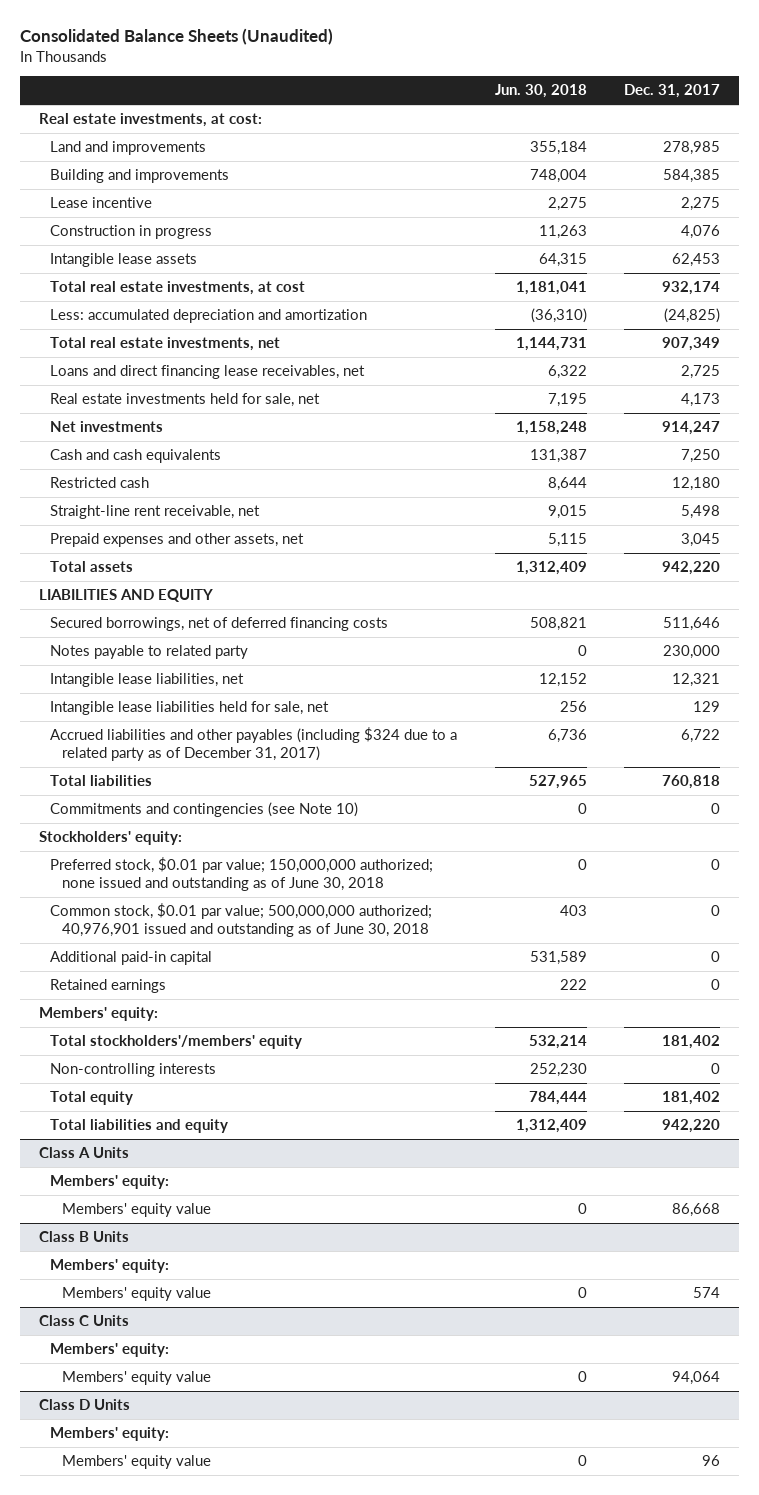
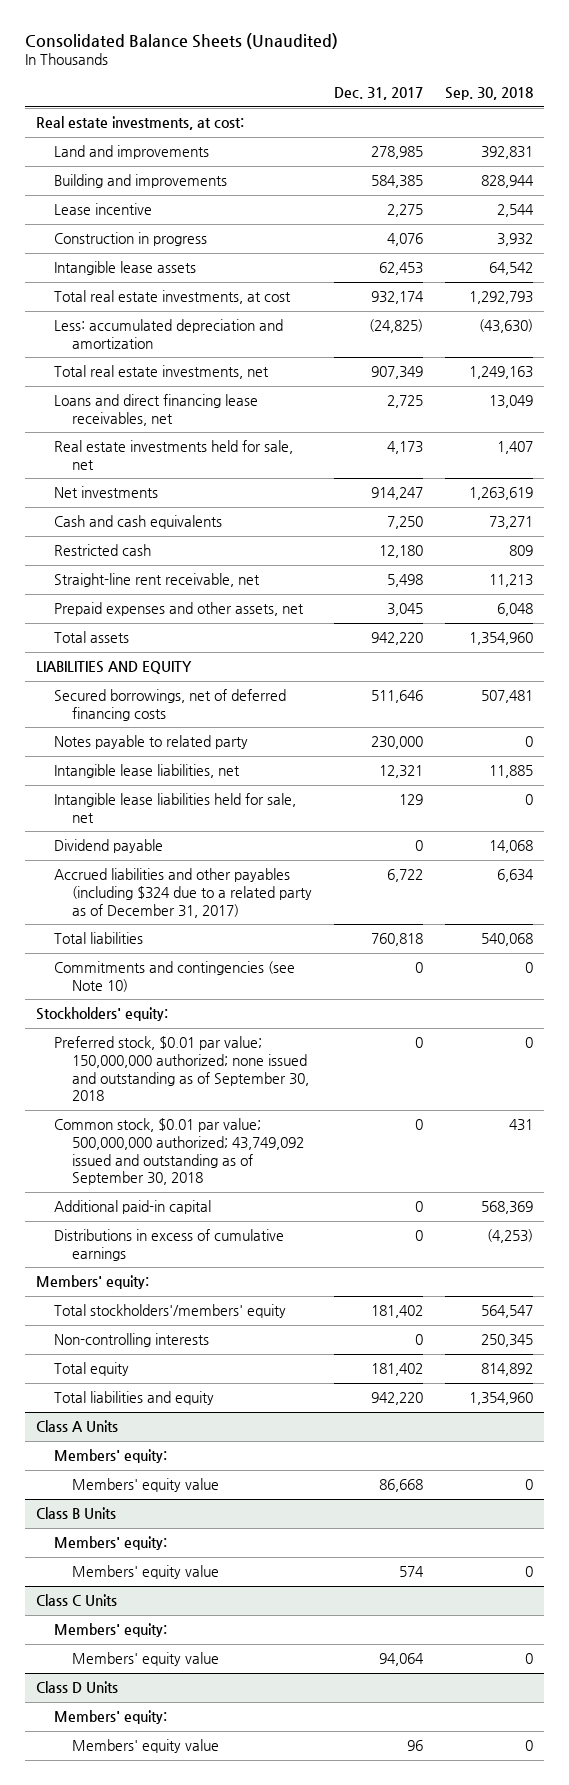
[494,84,587,99] Jun. 30, 2018 -> none
none -> [445,87,534,101] Sep. 30, 2018
none -> [53,839,163,854] Dividend payable
[50,857,434,891] Preferred stock, $0.01 par value; 150,000,000 authorized; none issued and outstanding as of June 30, 2018 -> [53,1036,310,1102] Preferred stock, $0.01 par value; 150,000,000 authorized; none issued and outstanding as of September 30, 2018
[50,903,433,937] Common stock, $0.01 par value; 500,000,000 authorized; 40,976,901 issued and outstanding as of June 30, 2018 -> [53,1118,305,1186] Common stock, $0.01 par value; 500,000,000 authorized; 43,749,092 issued and outstanding as of September 30, 2018
[50,979,167,994] Retained earnings -> [53,1229,284,1261] Distributions in excess of cumulative earnings

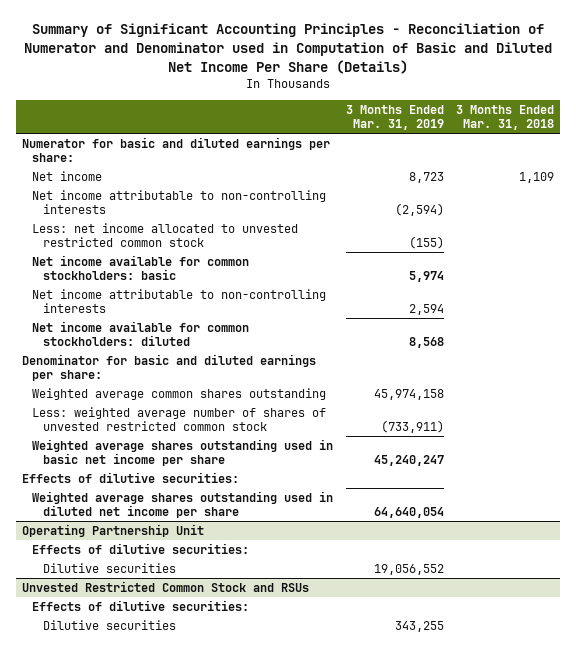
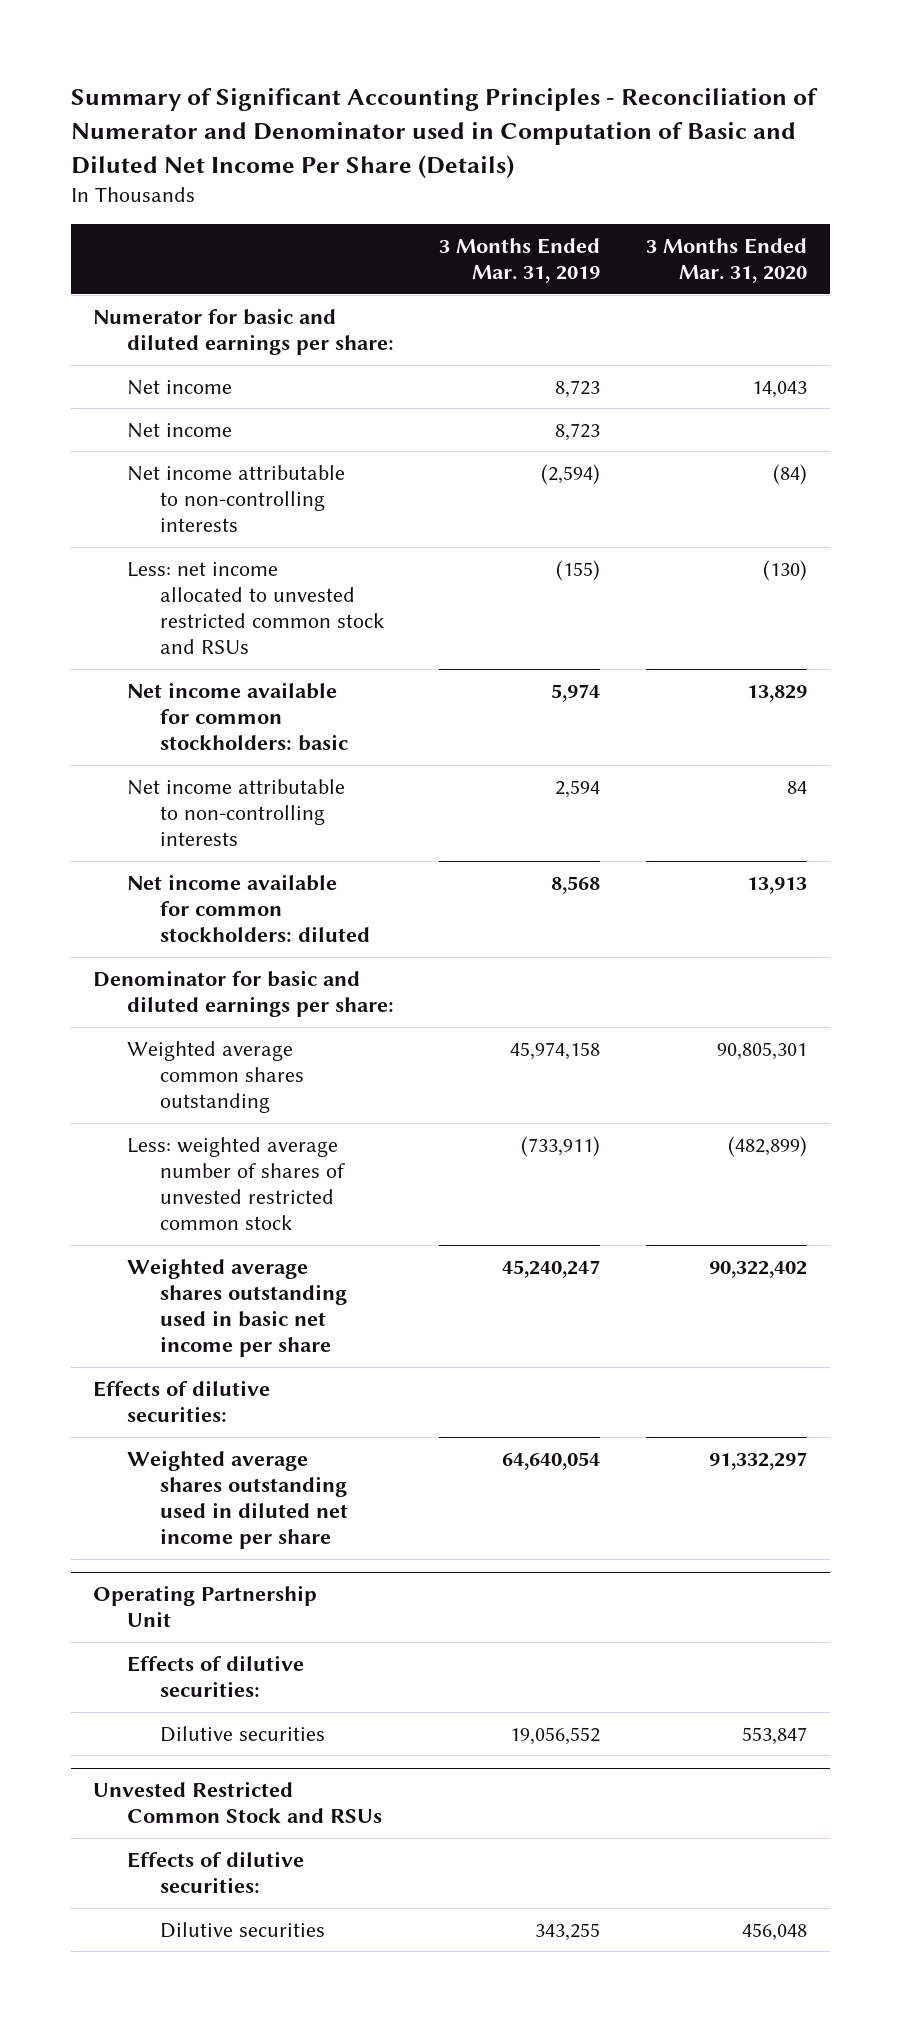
[456,104,555,130] 3 Months Ended Mar. 31, 2018 -> none
none -> [645,237,807,284] 3 Months Ended Mar. 31, 2020
none -> [126,422,232,438] Net income
[32,222,299,247] Less: net income allocated to unvested restricted common stock -> [126,561,384,655] Less: net income allocated to unvested restricted common stock and RSUs

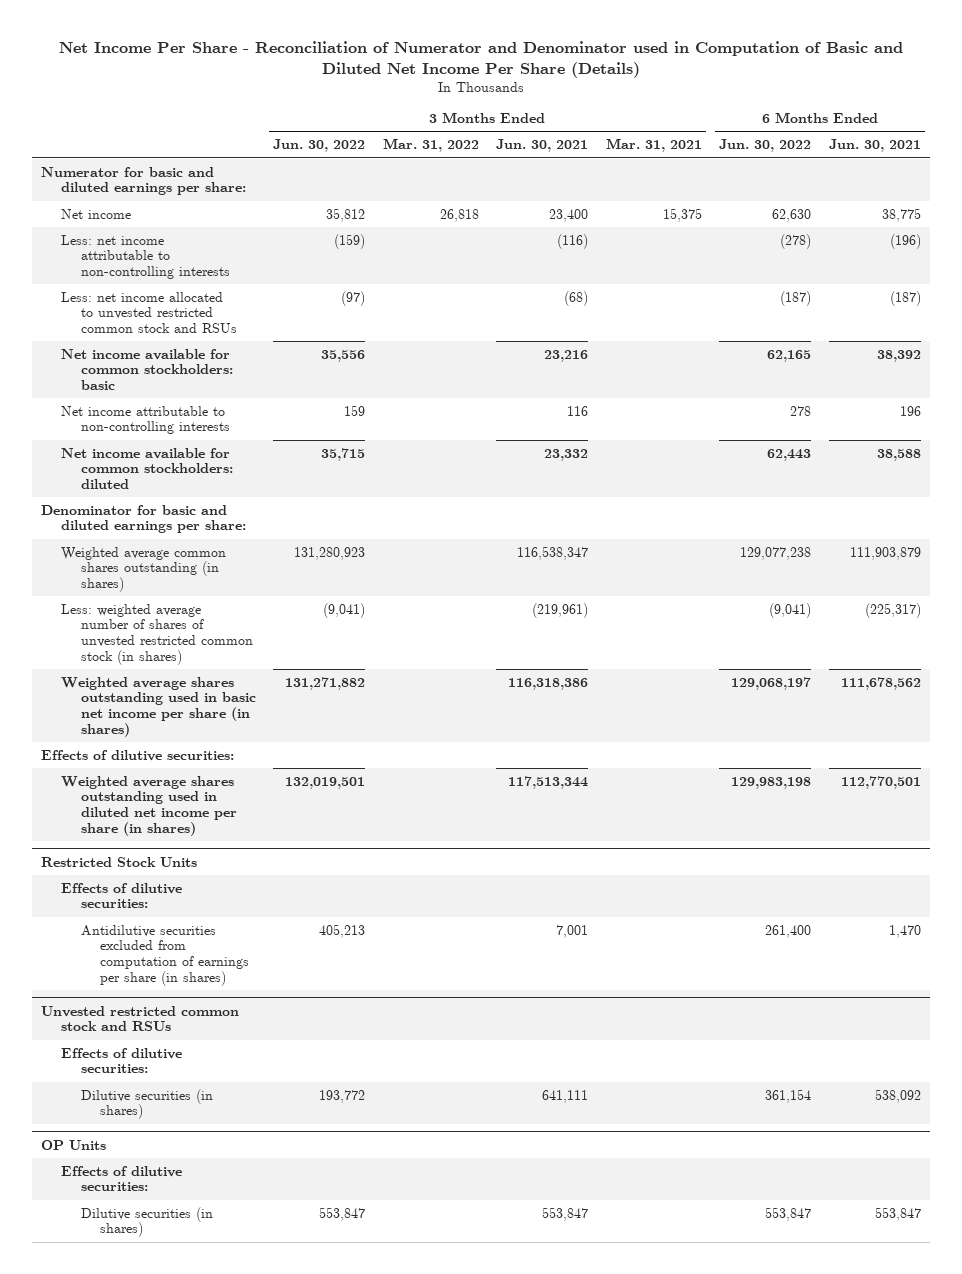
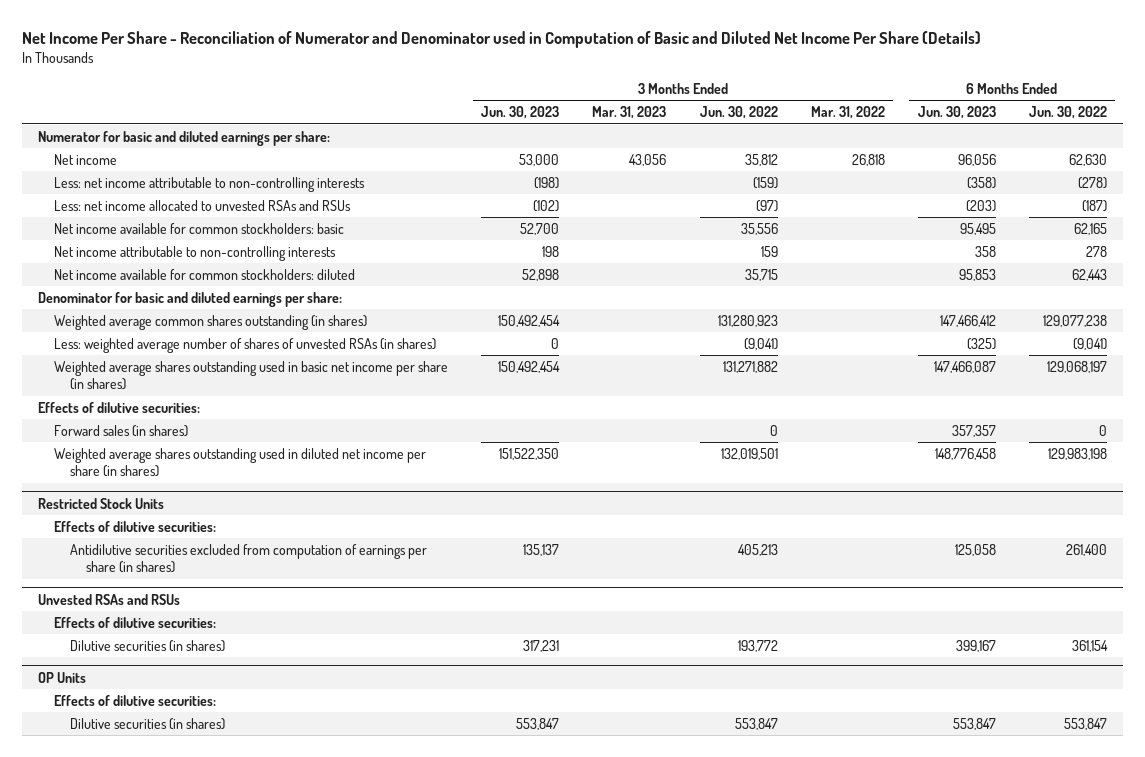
[496,139,589,153] Jun. 30, 2021 -> none
[605,138,702,153] Mar. 31, 2021 -> none
[828,139,921,153] Jun. 30, 2021 -> none
none -> [481,106,560,120] Jun. 30, 2023
none -> [592,106,667,120] Mar. 31, 2023
none -> [917,106,996,120] Jun. 30, 2023
[60,291,237,334] Less: net income allocated to unvested restricted common stock and RSUs -> [54,199,352,211] Less: net income allocated to unvested RSAs and RSUs
[60,603,253,665] Less: weighted average number of shares of unvested restricted common stock (in shares) -> [54,337,437,353] Less: weighted average number of shares of unvested RSAs (in shares)
none -> [54,424,189,437] Forward sales (in shares)
[41,1005,240,1032] Unvested restricted common stock and RSUs -> none
none -> [38,593,181,605] Unvested RSAs and RSUs

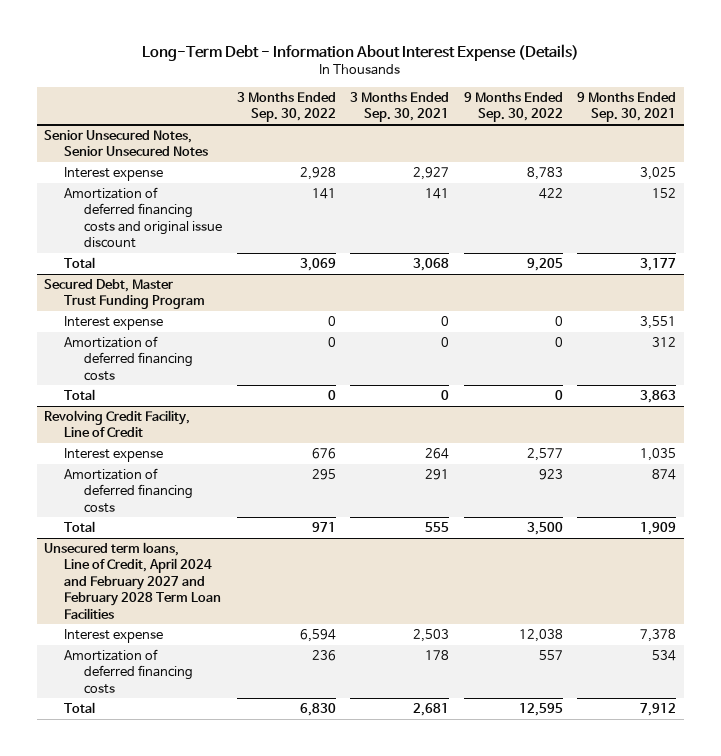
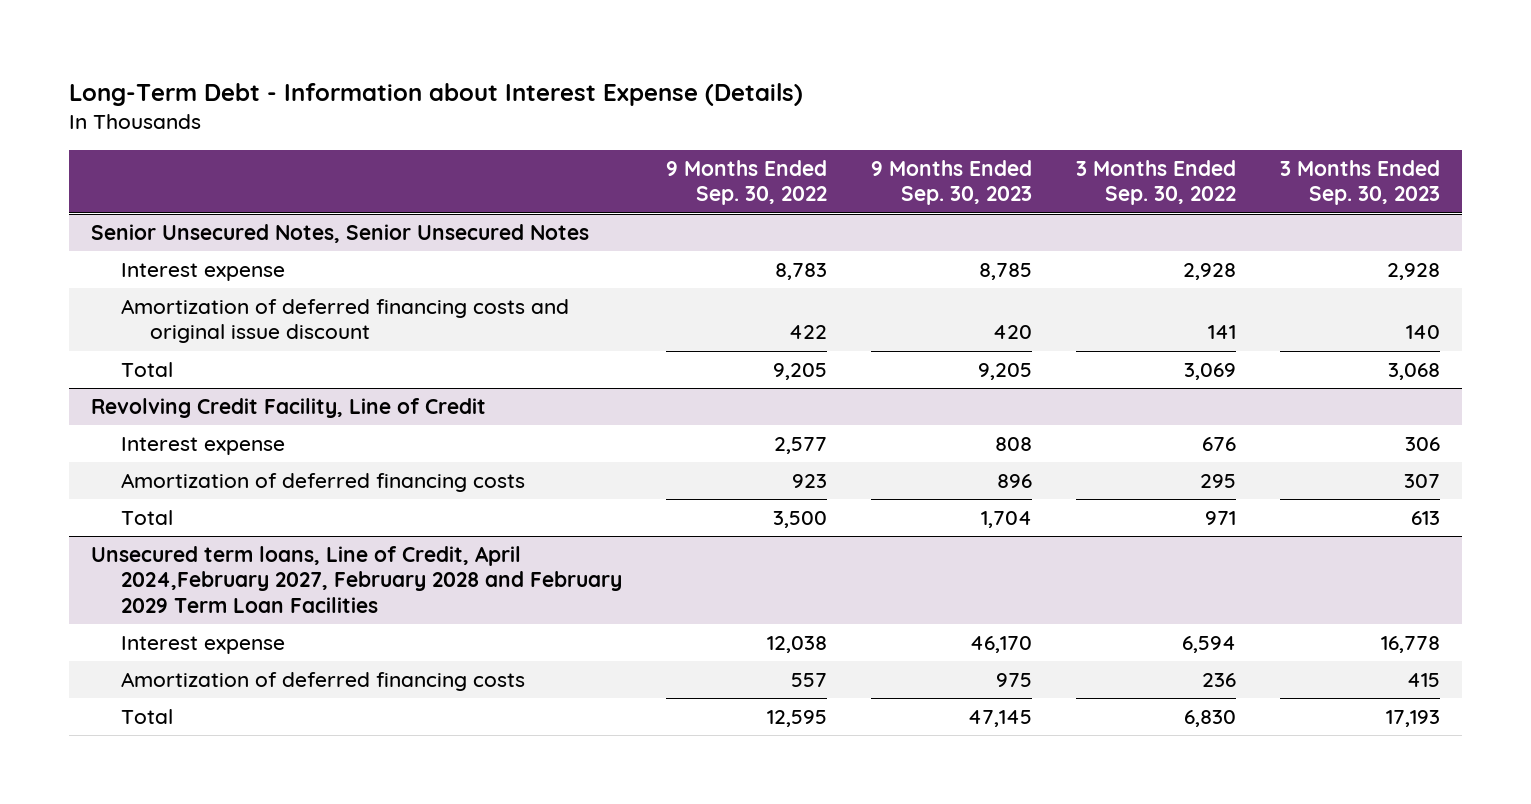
[142,44,580,62] Long-Term Debt - Information About Interest Expense (Details) -> [68,83,803,107] Long-Term Debt - Information about Interest Expense (Details)
[350,92,450,123] 3 Months Ended Sep. 30, 2021 -> none
[577,92,677,123] 9 Months Ended Sep. 30, 2021 -> none
none -> [870,160,1032,206] 9 Months Ended Sep. 30, 2023
none -> [1280,160,1441,206] 3 Months Ended Sep. 30, 2023
[44,278,206,310] Secured Debt, Master Trust Funding Program -> none
[64,315,164,330] Interest expense -> none
[64,335,193,381] Amortization of deferred financing costs -> none
[64,388,96,400] Total -> none
[44,541,222,619] Unsecured term loans, Line of Credit, April 2024 and February 2027 and February 2028 Term Loan Facilities -> [91,546,622,613] Unsecured term loans, Line of Credit, April 2024,February 2027, February 2028 and February 2029 Term Loan Facilities

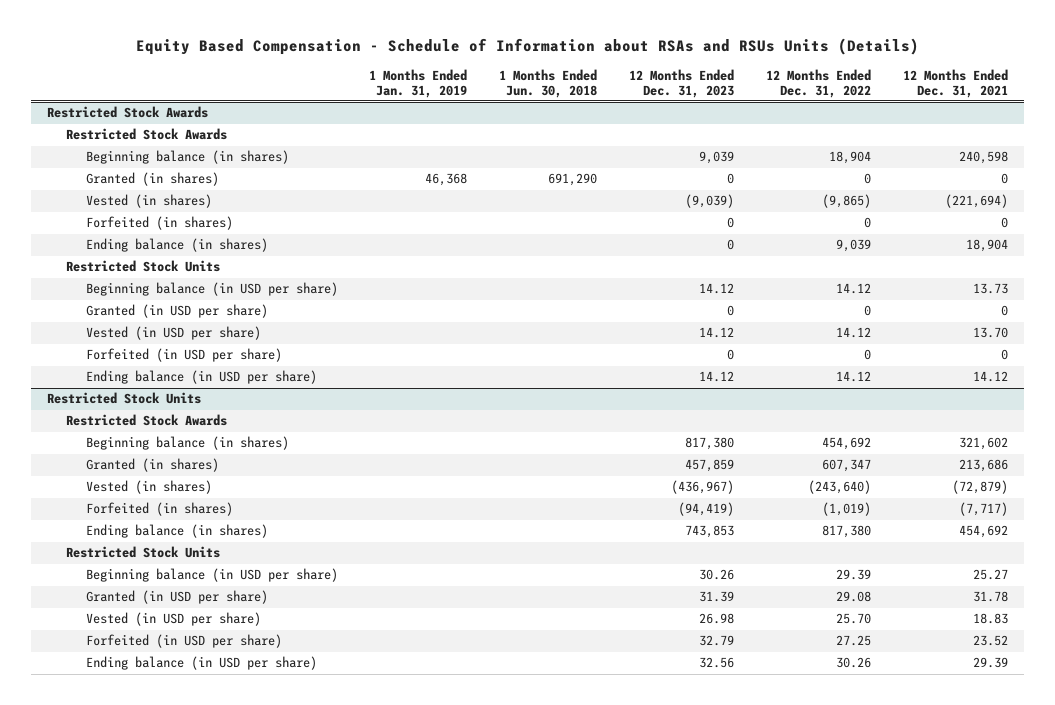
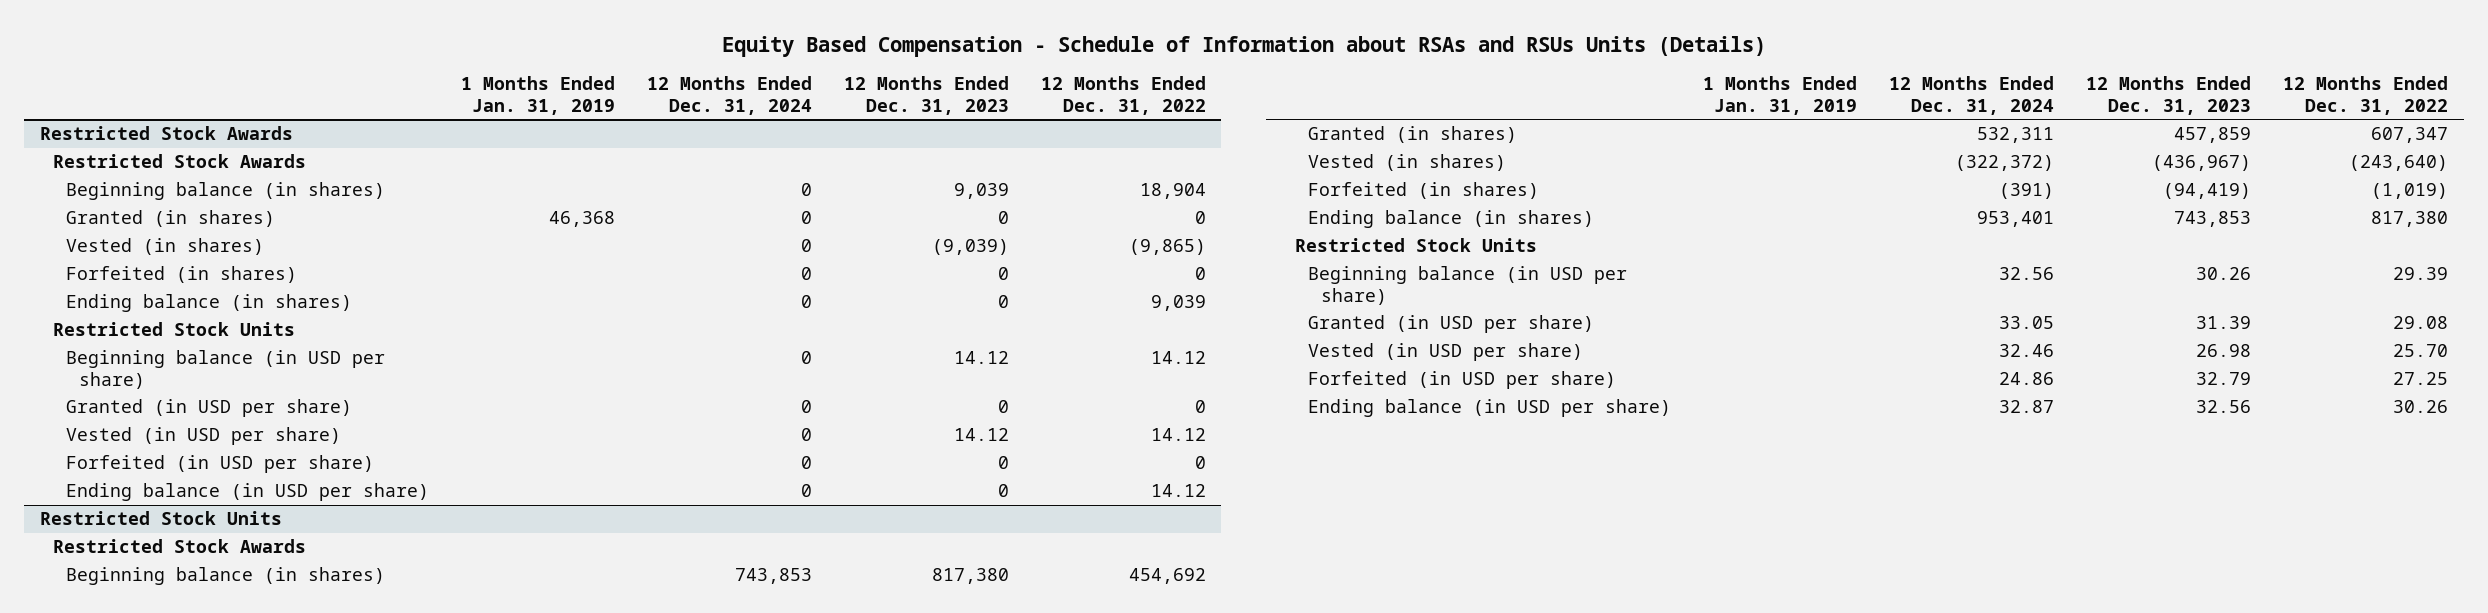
[499,68,598,98] 1 Months Ended Jun. 30, 2018 -> none
[903,68,1009,98] 12 Months Ended Dec. 31, 2021 -> none
none -> [646,76,812,115] 12 Months Ended Dec. 31, 2024
[699,371,735,383] 14.12 -> [997,484,1009,498] 0

